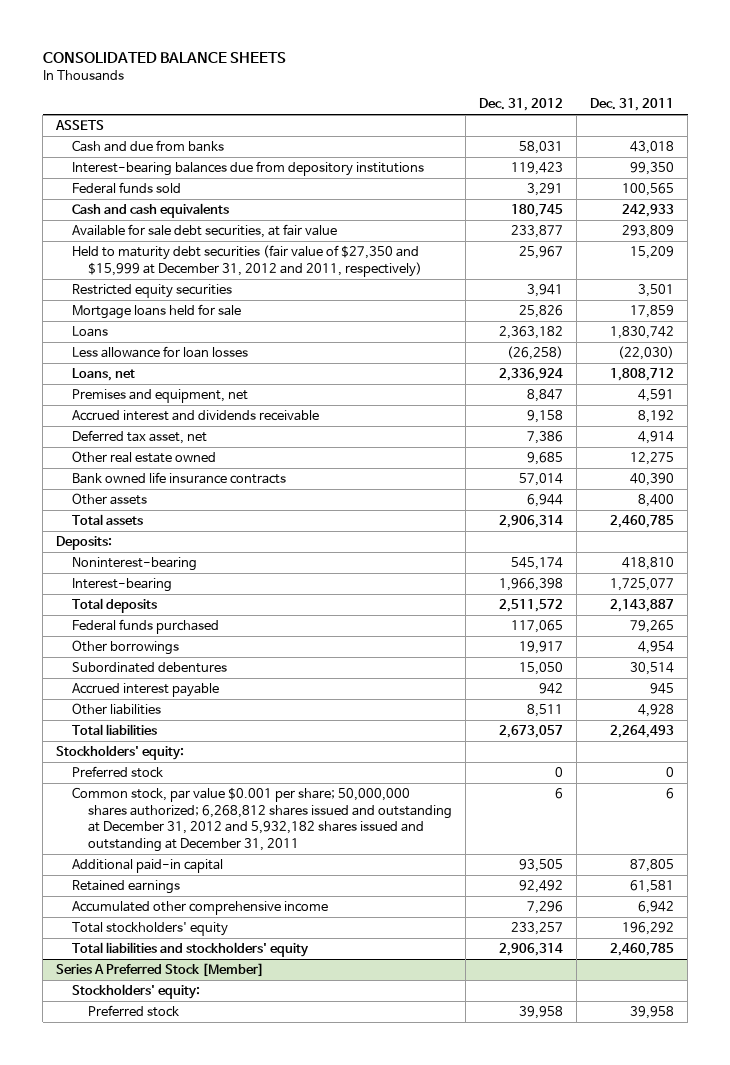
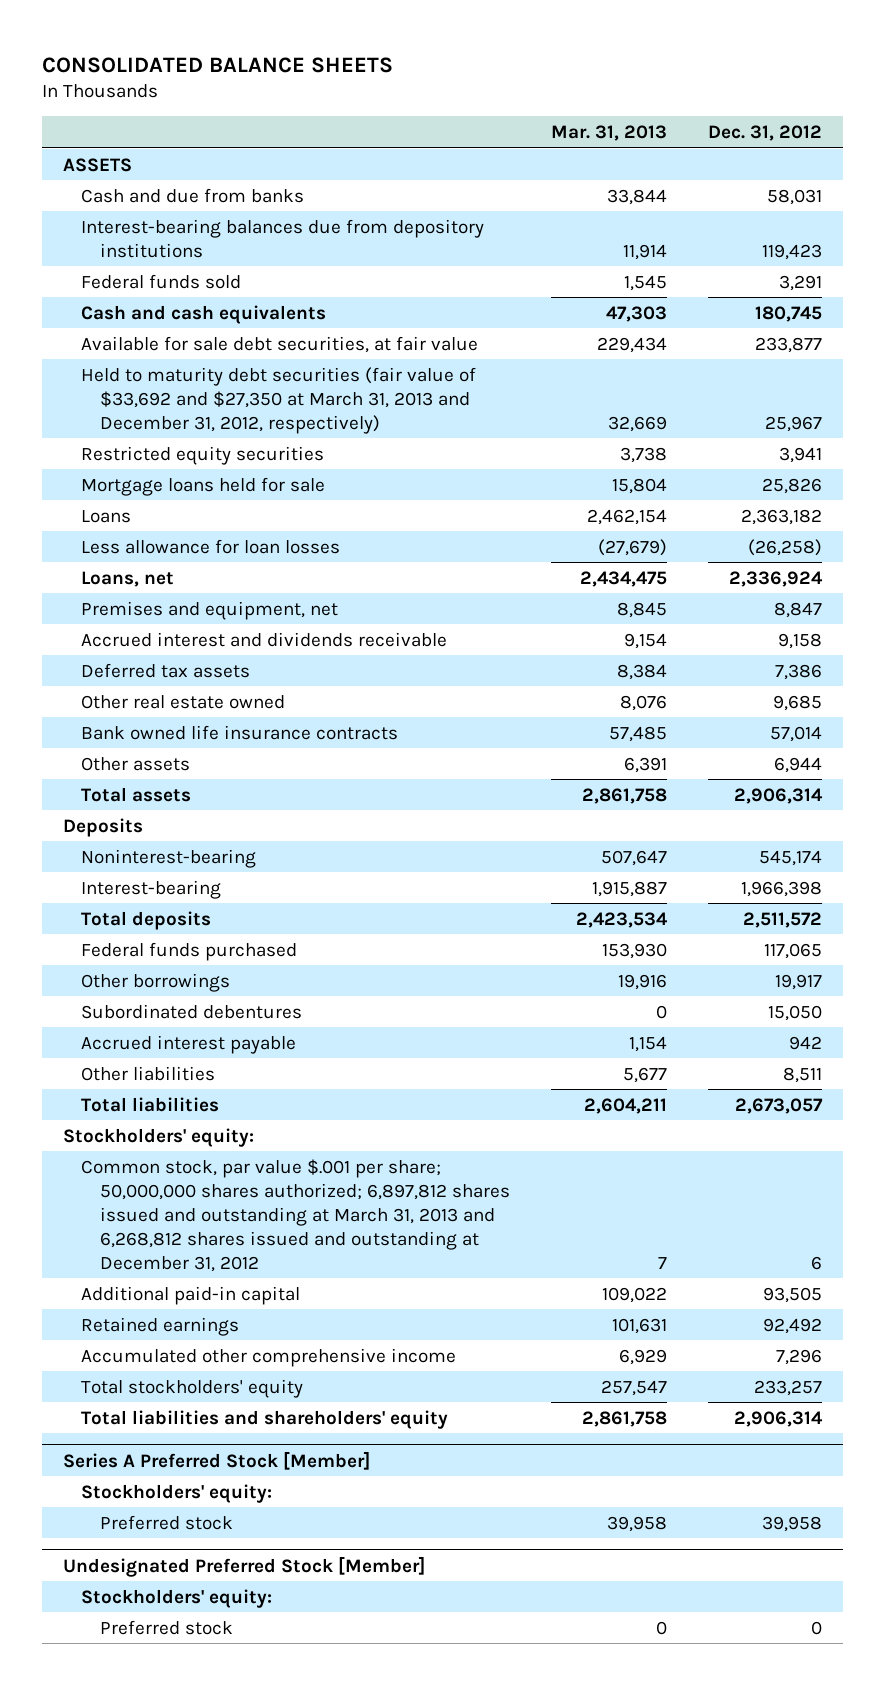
[590,98,675,112] Dec. 31, 2011 -> none
none -> [550,124,667,141] Mar. 31, 2013
[72,245,423,277] Held to maturity debt securities (fair value of $27,350 and $15,999 at December 31, 2012 and 2011, respectively) -> [81,366,477,434] Held to maturity debt securities (fair value of $33,692 and $27,350 at March 31, 2013 and December 31, 2012, respectively)
[72,430,208,445] Deferred tax asset, net -> [81,662,251,678] Deferred tax assets
[56,536,113,551] Deposits: -> [62,817,143,837] Deposits
[72,766,164,779] Preferred stock -> none
[72,787,453,852] Common stock, par value $0.001 per share; 50,000,000 shares authorized; 6,268,812 shares issued and outstanding at December 31, 2012 and 5,932,182 shares issued and outstanding at December 31, 2011 -> [81,1158,510,1272] Common stock, par value $.001 per share; 50,000,000 shares authorized; 6,897,812 shares issued and outstanding at March 31, 2013 and 6,268,812 shares issued and outstanding at December 31, 2012
[72,942,310,958] Total liabilities and stockholders' equity -> [81,1409,449,1429] Total liabilities and shareholders' equity
none -> [62,1555,425,1577] Undesignated Preferred Stock [Member]
none -> [81,1588,273,1608] Stockholders' equity:
none -> [99,1619,233,1635] Preferred stock

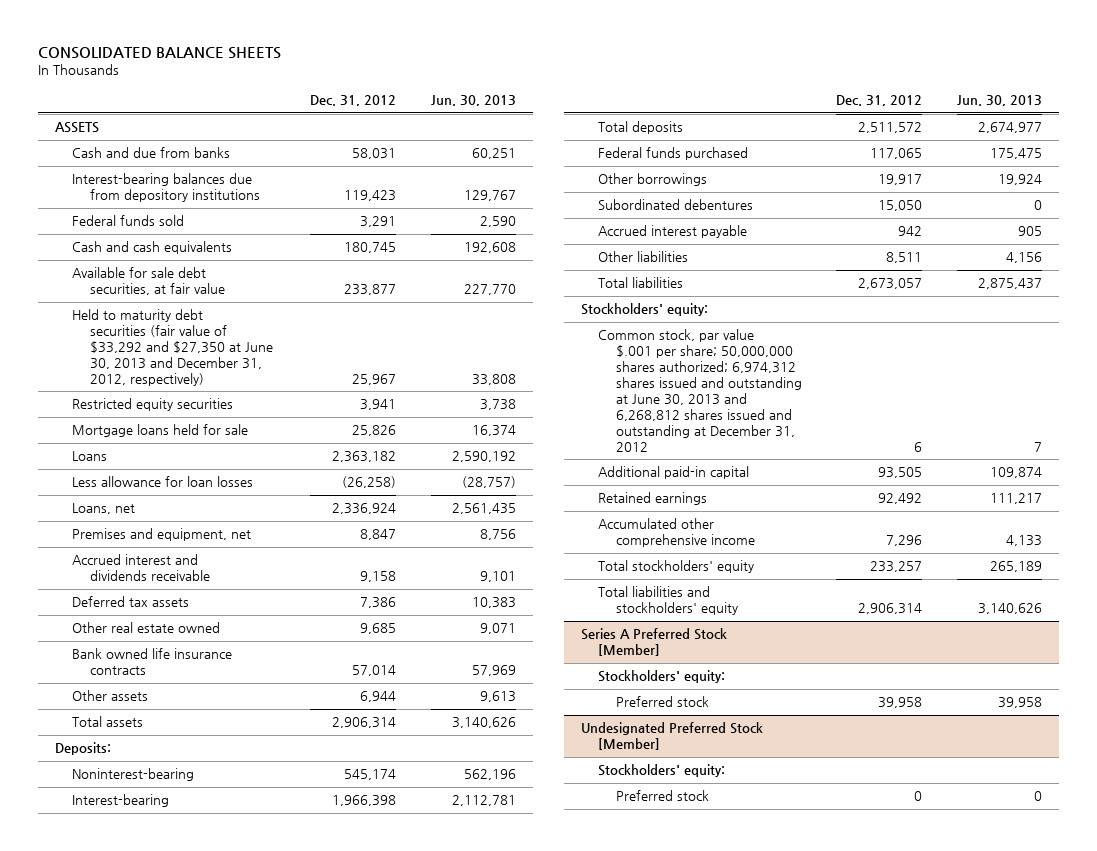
[550,124,667,141] Mar. 31, 2013 -> none
none -> [430,95,516,107] Jun. 30, 2013
[81,366,477,434] Held to maturity debt securities (fair value of $33,692 and $27,350 at March 31, 2013 and December 31, 2012, respectively) -> [72,309,273,386] Held to maturity debt securities (fair value of $33,292 and $27,350 at June 30, 2013 and December 31, 2012, respectively)
[62,817,143,837] Deposits -> [55,742,112,756] Deposits:
[81,1158,510,1272] Common stock, par value $.001 per share; 50,000,000 shares authorized; 6,897,812 shares issued and outstanding at March 31, 2013 and 6,268,812 shares issued and outstanding at December 31, 2012 -> [598,329,802,452] Common stock, par value $.001 per share; 50,000,000 shares authorized; 6,974,312 shares issued and outstanding at June 30, 2013 and 6,268,812 shares issued and outstanding at December 31, 2012
[81,1409,449,1429] Total liabilities and shareholders' equity -> [598,586,738,616] Total liabilities and stockholders' equity

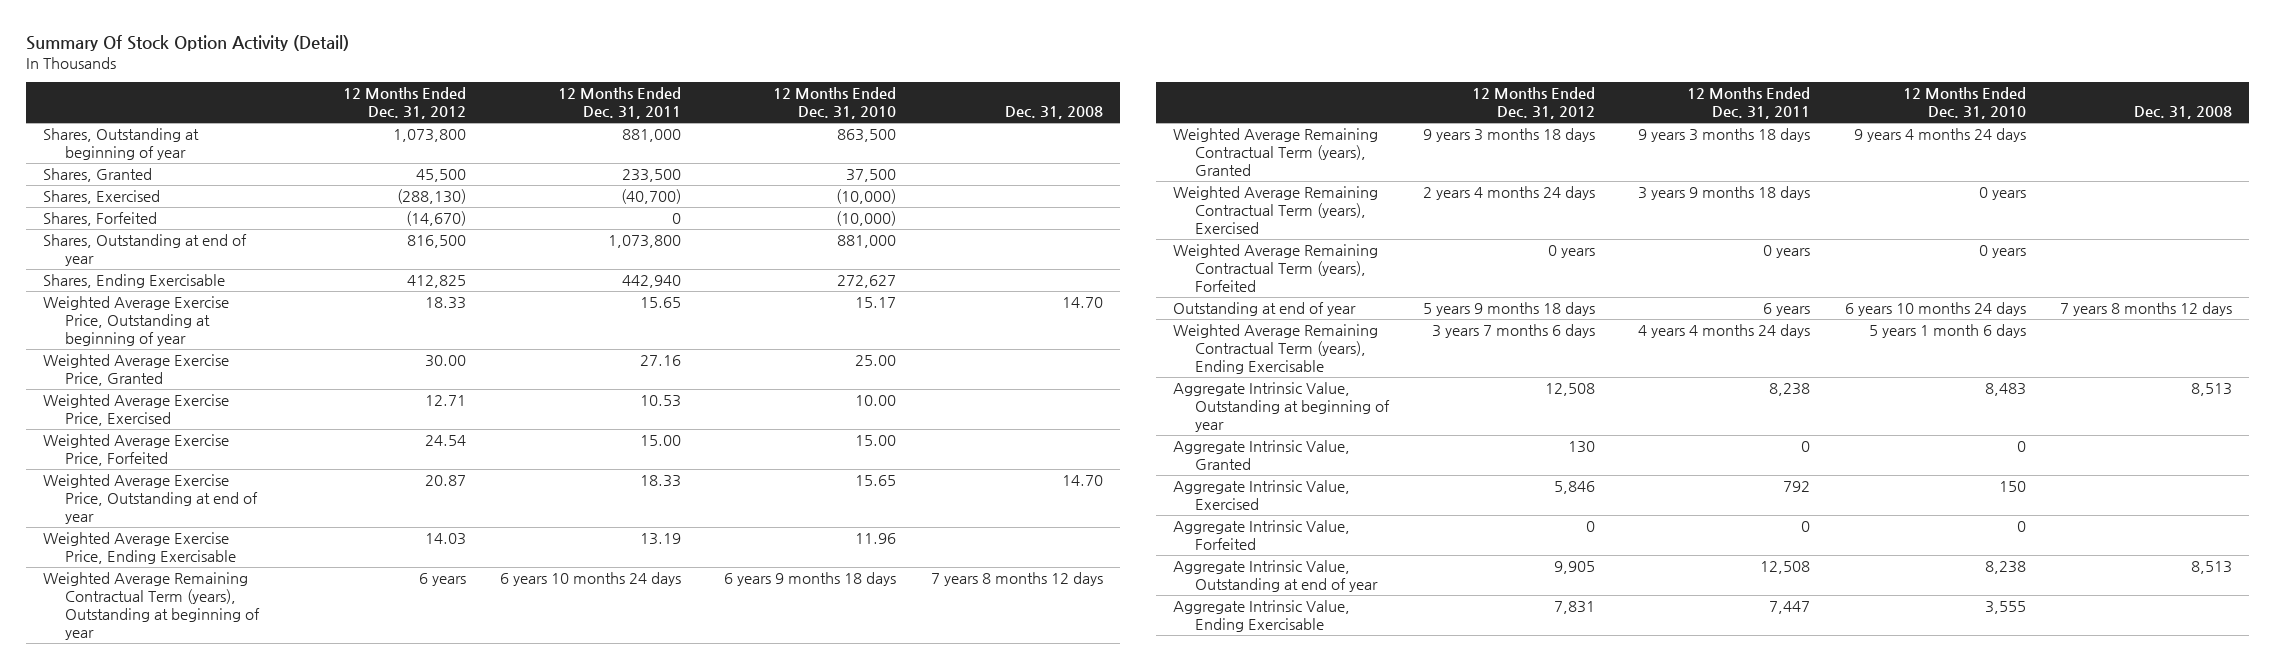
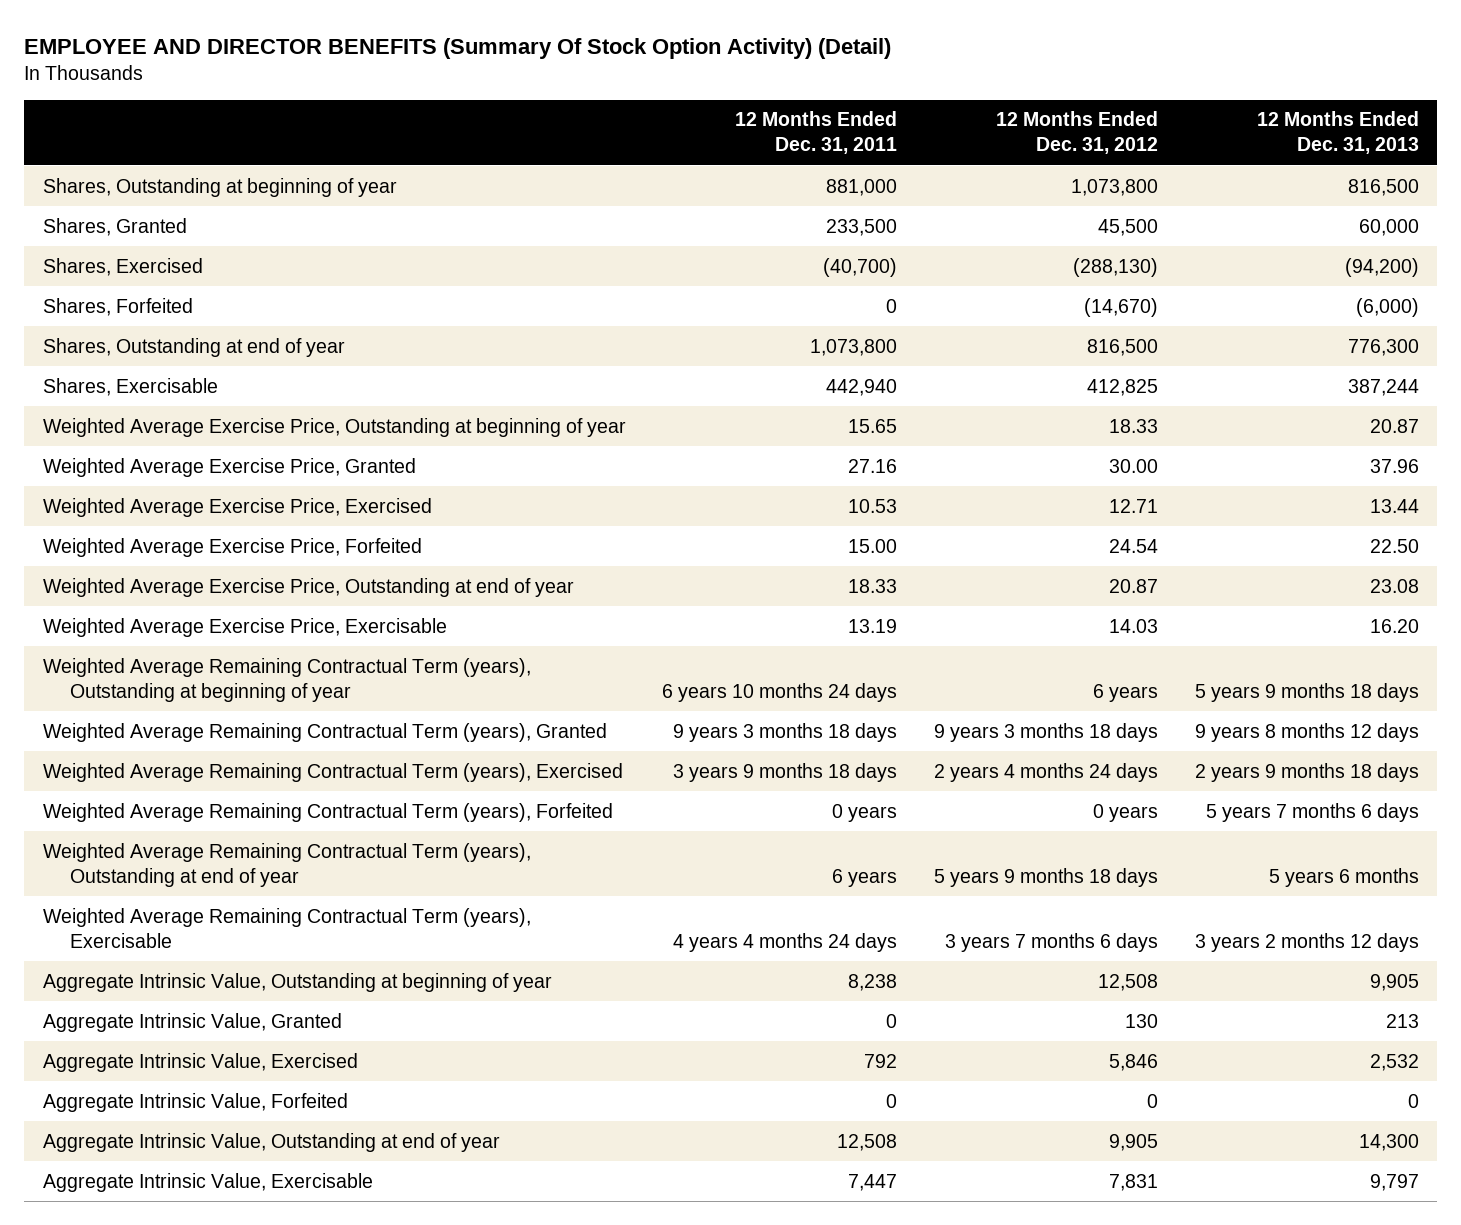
[26,35,350,52] Summary Of Stock Option Activity (Detail) -> [24,38,892,60] EMPLOYEE AND DIRECTOR BENEFITS (Summary Of Stock Option Activity) (Detail)
[773,87,897,119] 12 Months Ended Dec. 31, 2010 -> none
[1004,105,1103,119] Dec. 31, 2008 -> none
none -> [1256,111,1419,155] 12 Months Ended Dec. 31, 2013
[43,274,226,289] Shares, Ending Exercisable -> [42,377,218,396] Shares, Exercisable
[43,532,237,565] Weighted Average Exercise Price, Ending Exercisable -> [42,617,447,637] Weighted Average Exercise Price, Exercisable
[1172,302,1356,317] Outstanding at end of year -> [42,842,531,887] Weighted Average Remaining Contractual Term (years), Outstanding at end of year
[1172,324,1378,375] Weighted Average Remaining Contractual Term (years), Ending Exercisable -> [42,907,531,948] Weighted Average Remaining Contractual Term (years), Exercisable
[1172,600,1350,633] Aggregate Intrinsic Value, Ending Exercisable -> [42,1172,373,1192] Aggregate Intrinsic Value, Exercisable

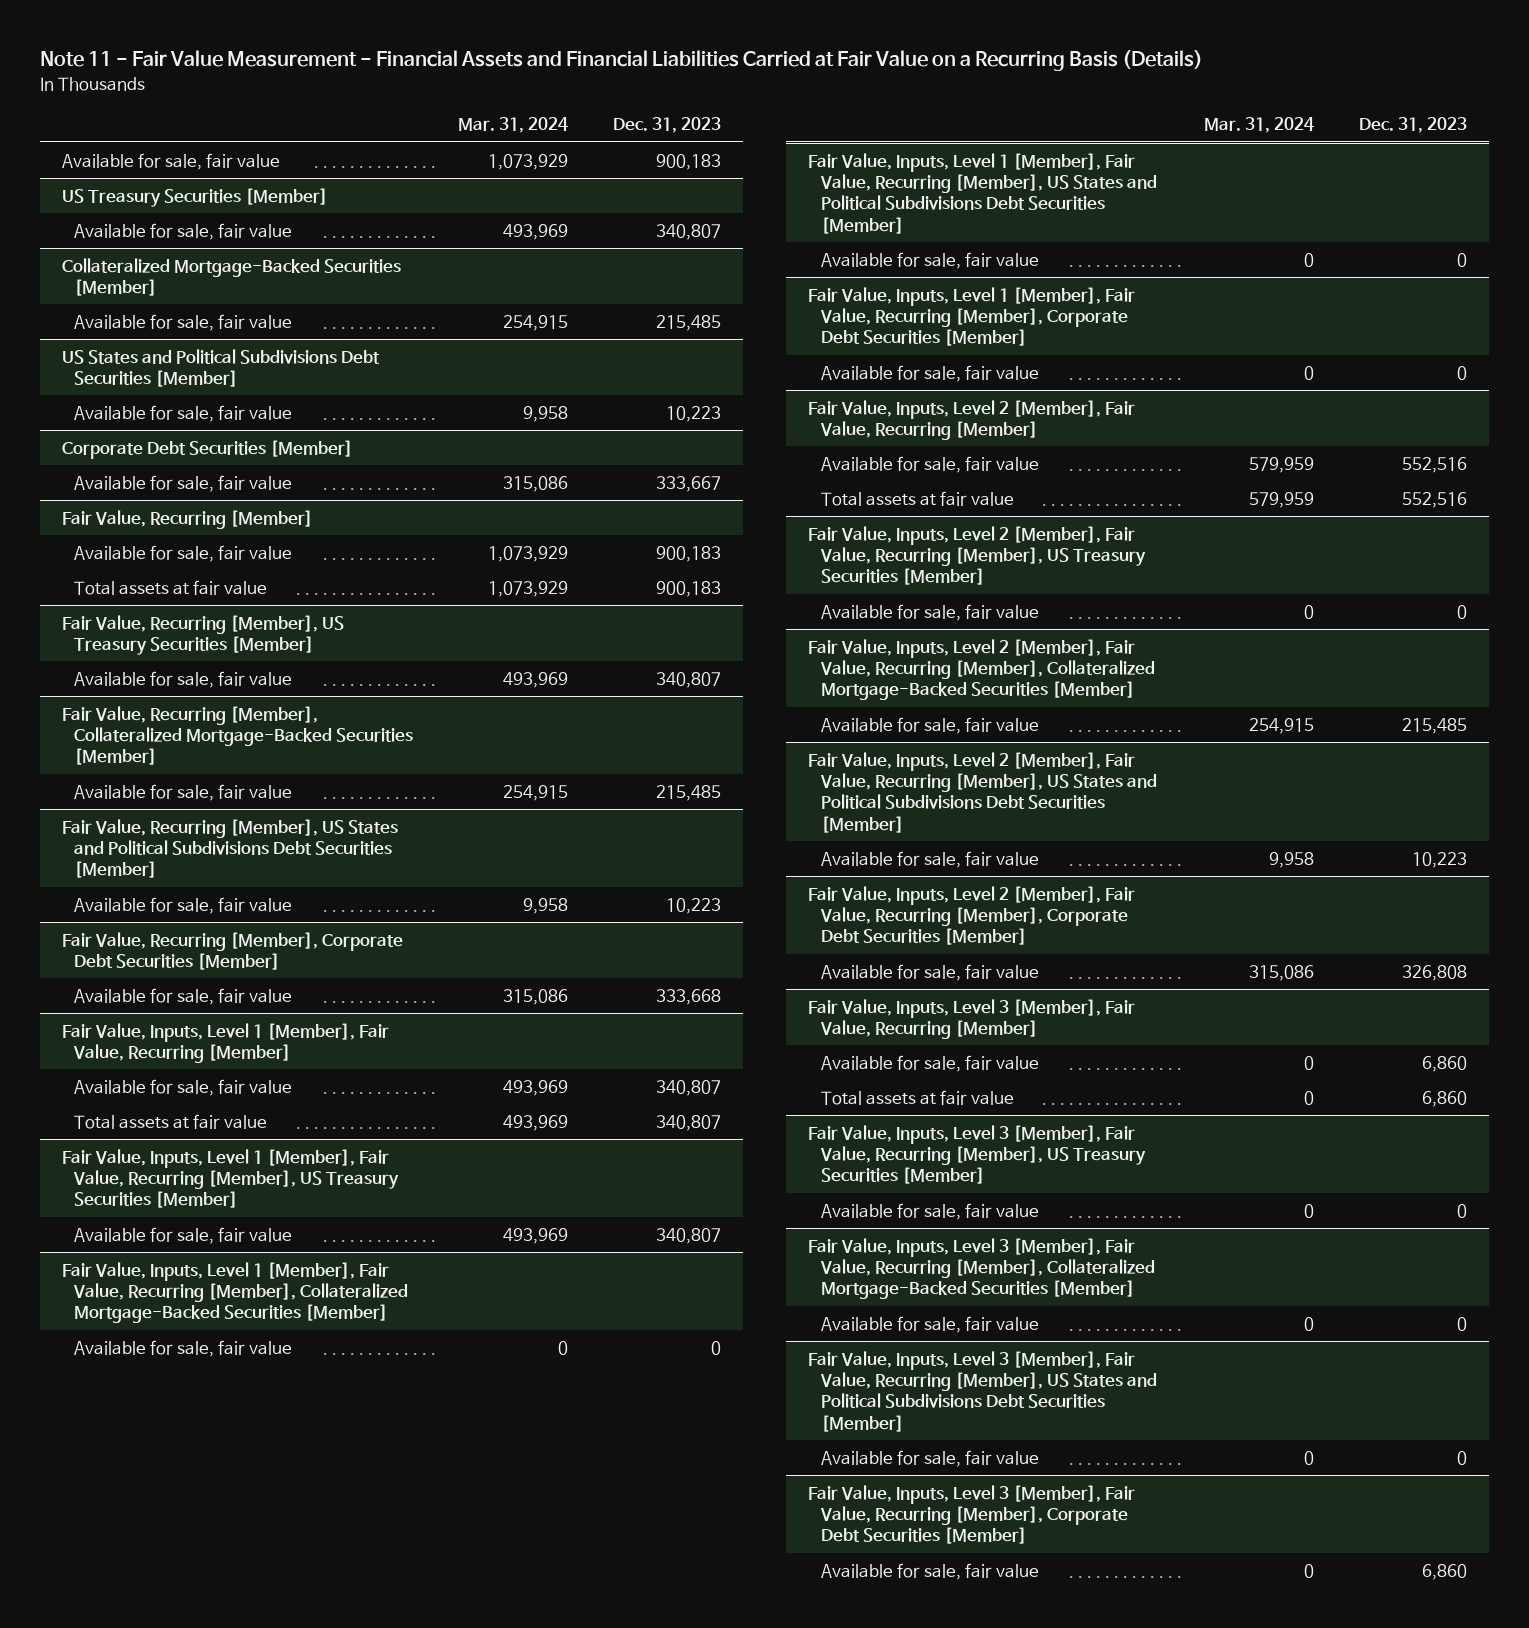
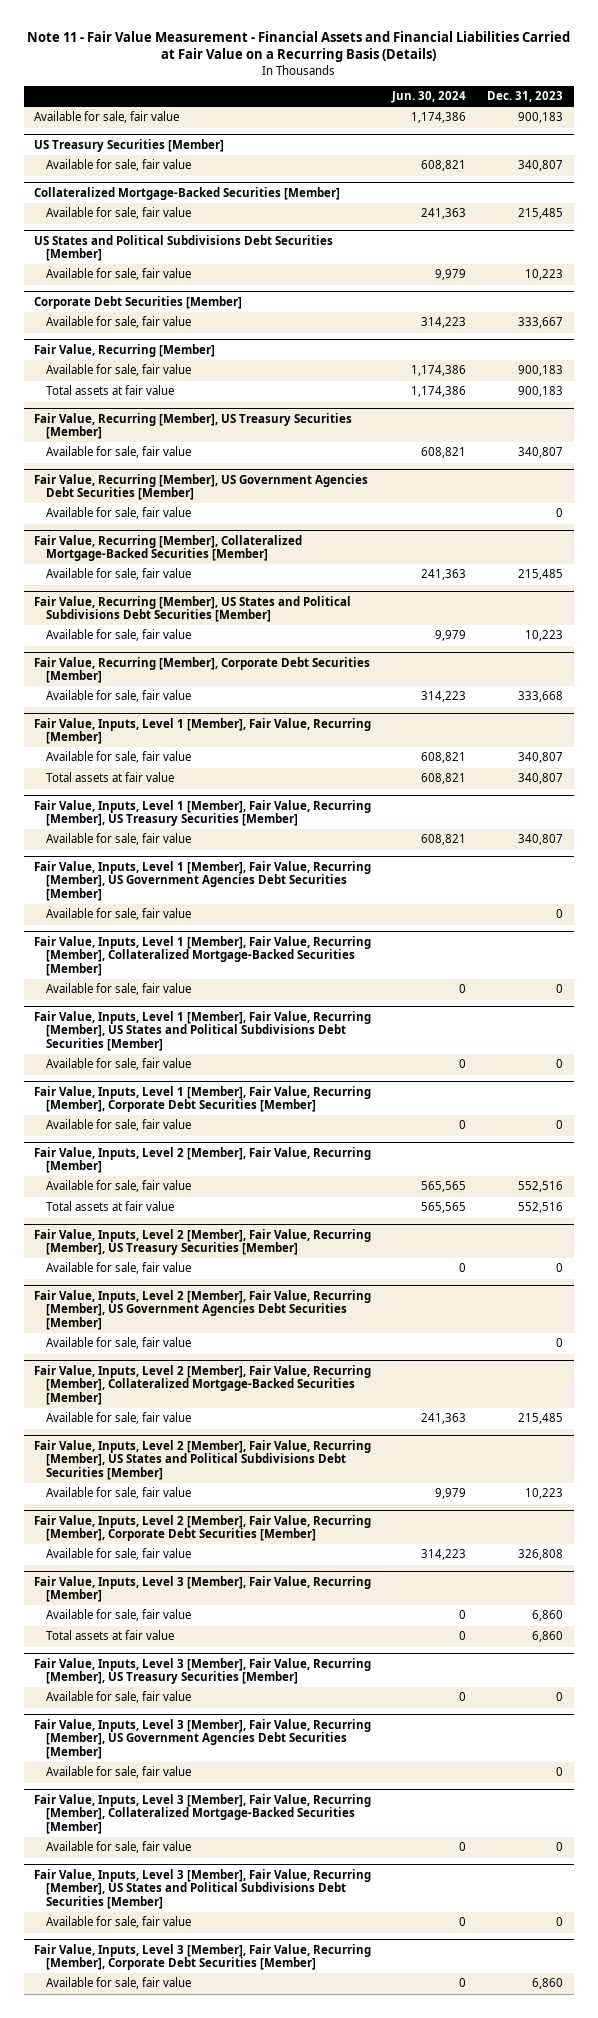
[457,117,568,134] Mar. 31, 2024 -> none
none -> [391,91,467,104] Jun. 30, 2024
none -> [34,473,369,501] Fair Value, Recurring [Member], US Government Agencies Debt Securities [Member]
none -> [46,507,192,520] Available for sale, fair value
none -> [34,860,372,901] Fair Value, Inputs, Level 1 [Member], Fair Value, Recurring [Member], US Government Agencies Debt Securities [Member]
none -> [46,908,192,921] Available for sale, fair value
none -> [34,1289,372,1330] Fair Value, Inputs, Level 2 [Member], Fair Value, Recurring [Member], US Government Agencies Debt Securities [Member]
none -> [46,1337,192,1350] Available for sale, fair value
none -> [34,1718,372,1759] Fair Value, Inputs, Level 3 [Member], Fair Value, Recurring [Member], US Government Agencies Debt Securities [Member]
none -> [46,1766,192,1779] Available for sale, fair value

